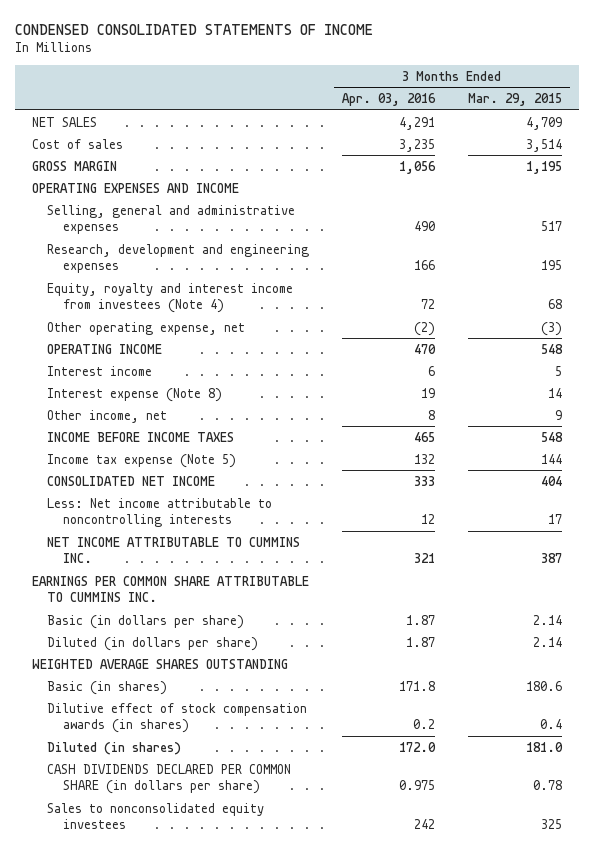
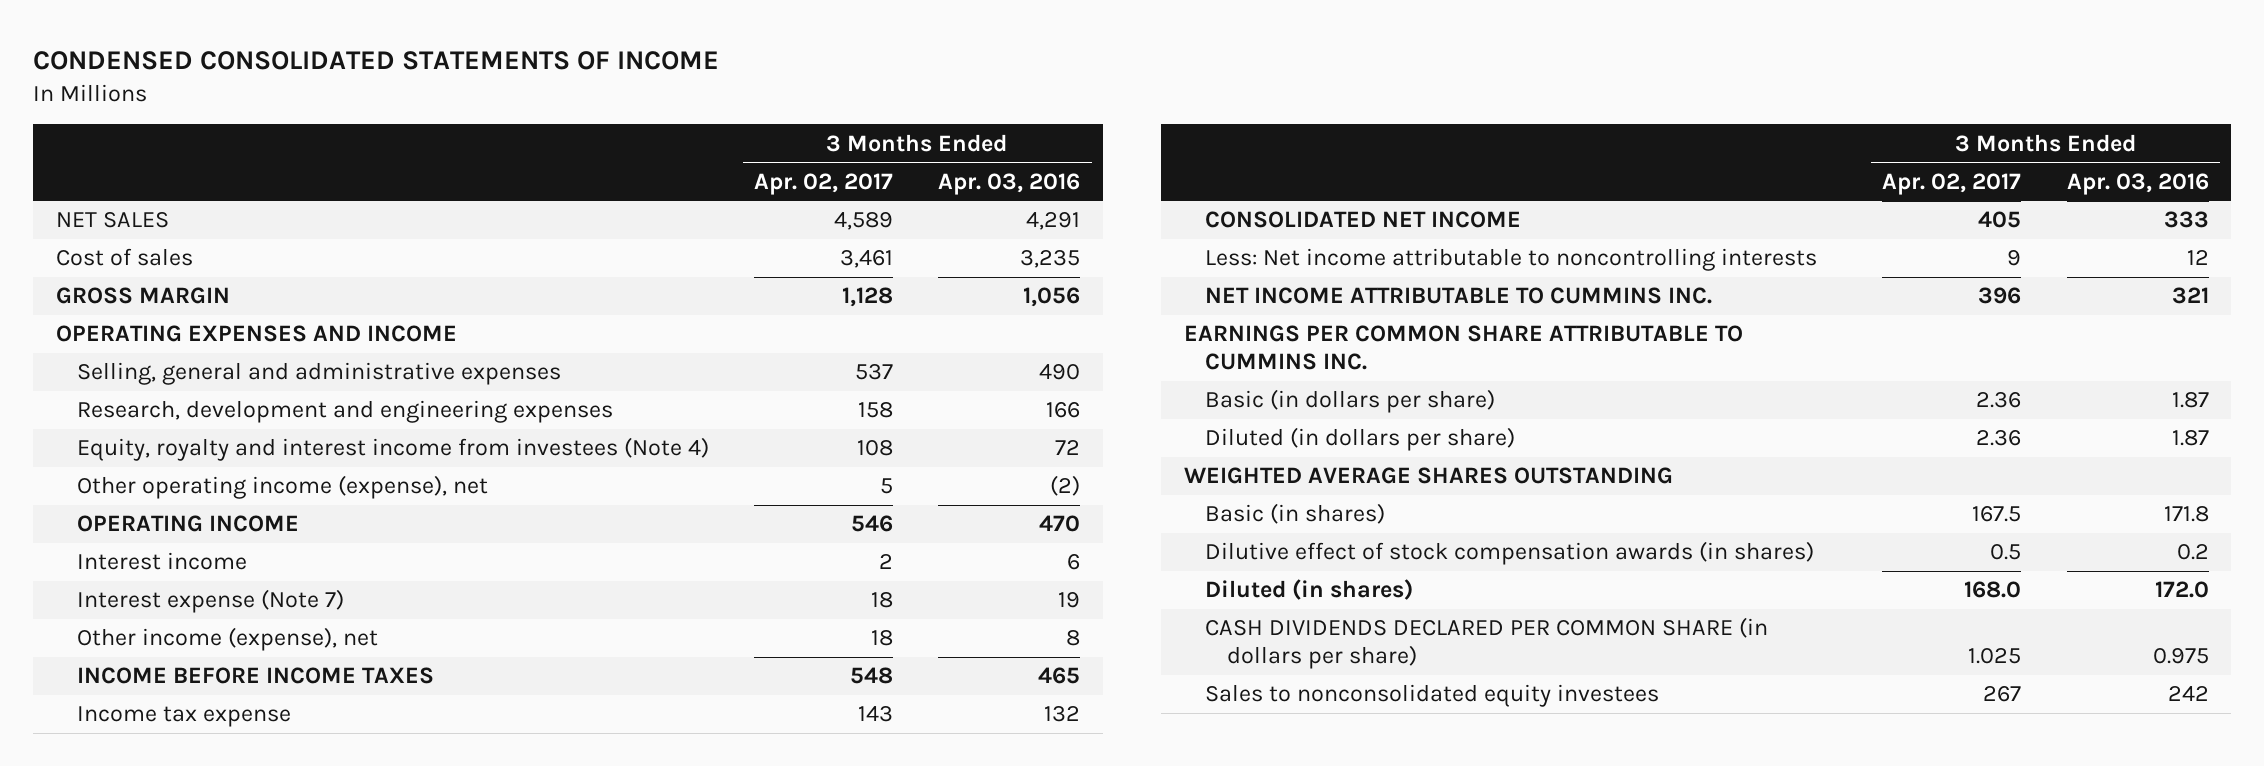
[468,93,563,107] Mar. 29, 2015 -> none
none -> [754,172,894,195] Apr. 02, 2017
[47,321,246,335] Other operating expense, net -> [77,475,489,500] Other operating income (expense), net
[47,387,223,402] Interest expense (Note 8) -> [77,589,345,614] Interest expense (Note 7)
[47,409,168,423] Other income, net -> [77,627,379,652] Other income (expense), net
[47,453,237,468] Income tax expense (Note 5) -> [77,706,292,728] Income tax expense

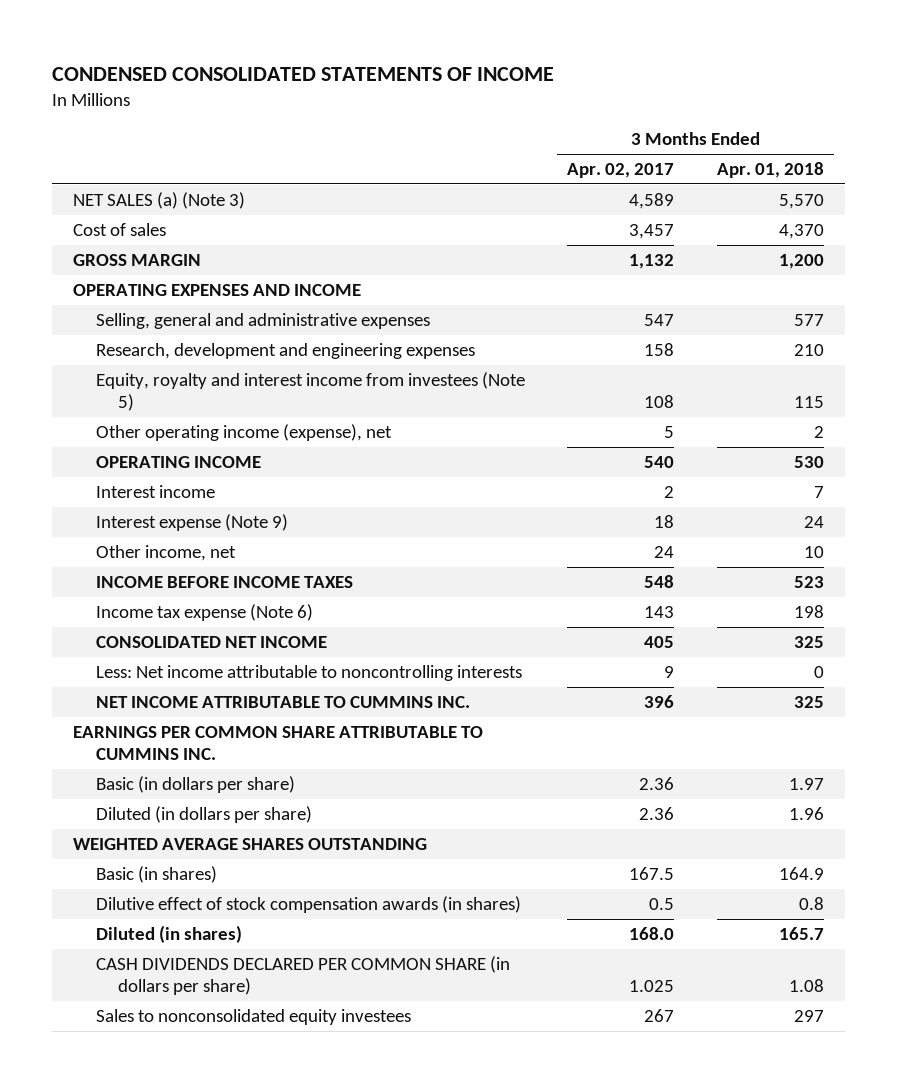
[938,172,1081,195] Apr. 03, 2016 -> none
none -> [716,161,824,178] Apr. 01, 2018
[55,212,169,229] NET SALES -> [73,191,246,209] NET SALES (a) (Note 3)
[840,250,894,269] 3,461 -> [629,223,675,239] 3,457
[842,287,894,308] 1,128 -> [629,253,675,269] 1,132
[855,364,894,381] 537 -> [644,313,675,326] 547
[77,437,710,462] Equity, royalty and interest income from investees (Note 4) -> [95,371,525,411] Equity, royalty and interest income from investees (Note 5)
[851,515,894,533] 546 -> [644,455,675,468] 540
[77,589,345,614] Interest expense (Note 7) -> [95,513,288,531] Interest expense (Note 9)
[77,627,379,652] Other income (expense), net -> [95,544,236,561] Other income, net
[871,630,894,647] 18 -> [654,545,675,558] 24
[77,706,292,728] Income tax expense -> [95,603,313,621] Income tax expense (Note 6)

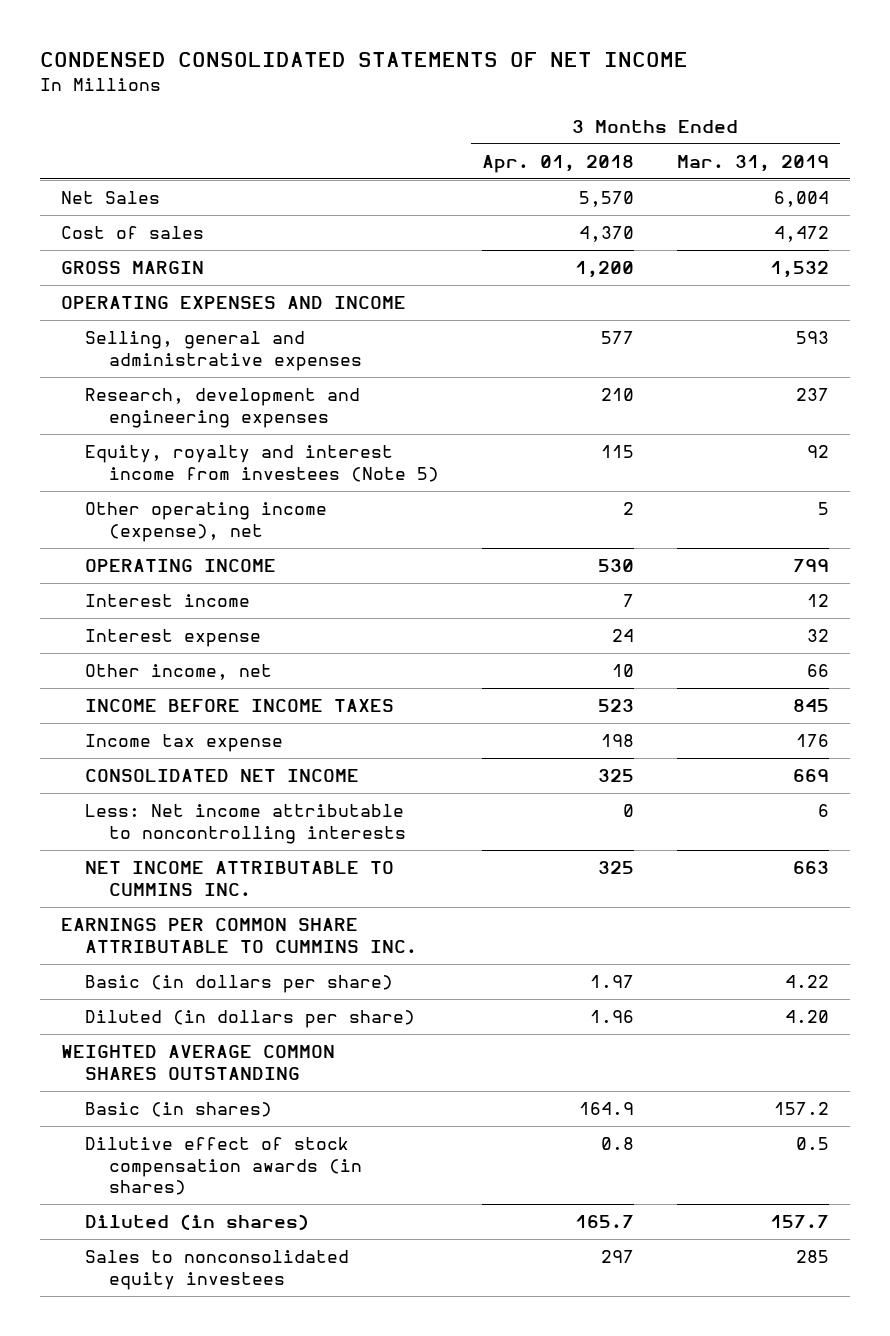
[51,66,554,81] CONDENSED CONSOLIDATED STATEMENTS OF INCOME -> [39,52,688,68] CONDENSED CONSOLIDATED STATEMENTS OF NET INCOME
[567,162,675,178] Apr. 02, 2017 -> none
none -> [676,154,829,172] Mar. 31, 2019
[73,191,246,209] NET SALES (a) (Note 3) -> [61,191,161,205] Net Sales
[95,513,288,531] Interest expense (Note 9) -> [85,629,262,648] Interest expense
[95,603,313,621] Income tax expense (Note 6) -> [85,734,284,753] Income tax expense
[73,837,428,850] WEIGHTED AVERAGE SHARES OUTSTANDING -> [61,1045,336,1080] WEIGHTED AVERAGE COMMON SHARES OUTSTANDING
[95,955,510,995] CASH DIVIDENDS DECLARED PER COMMON SHARE (in dollars per share) -> none

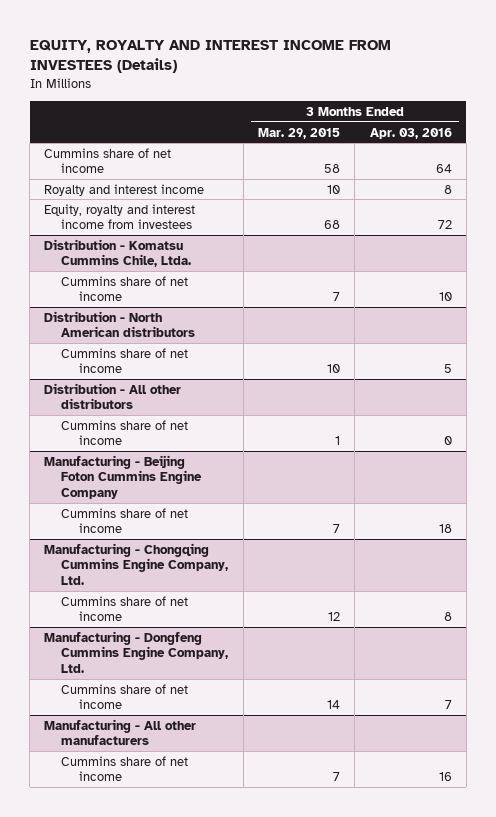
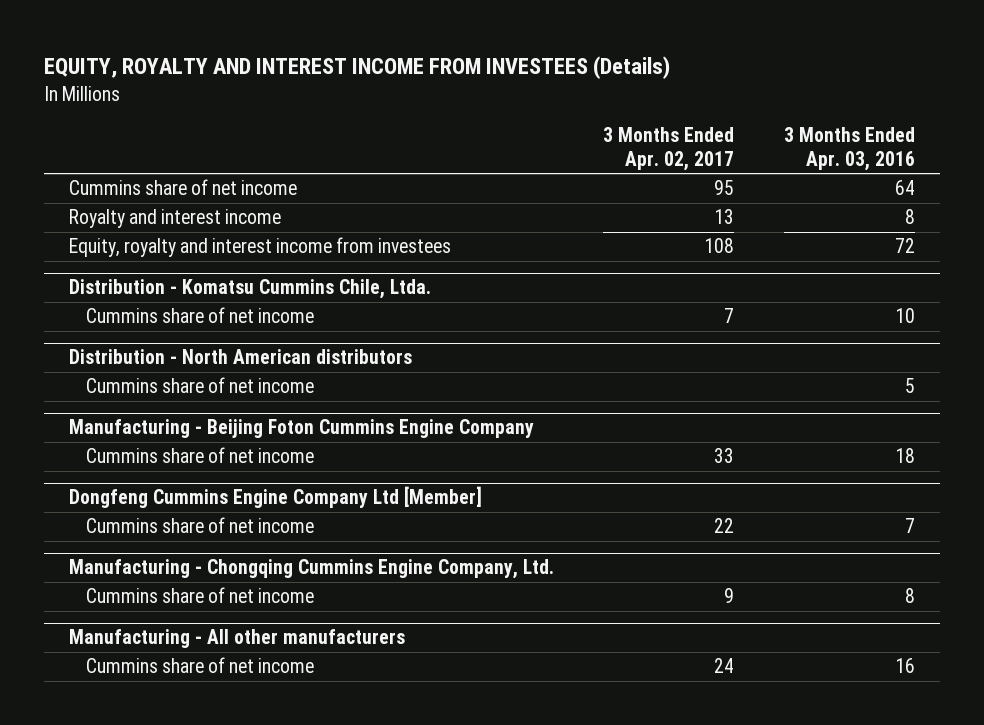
[257,127,340,139] Mar. 29, 2015 -> none
none -> [603,126,735,171] 3 Months Ended Apr. 02, 2017
[44,382,182,410] Distribution - All other distributors -> none
[61,419,189,446] Cummins share of net income -> none
none -> [68,486,482,509] Dongfeng Cummins Engine Company Ltd [Member]
none -> [85,517,314,534] Cummins share of net income
[44,630,229,673] Manufacturing - Dongfeng Cummins Engine Company, Ltd. -> none
[61,683,189,710] Cummins share of net income -> none

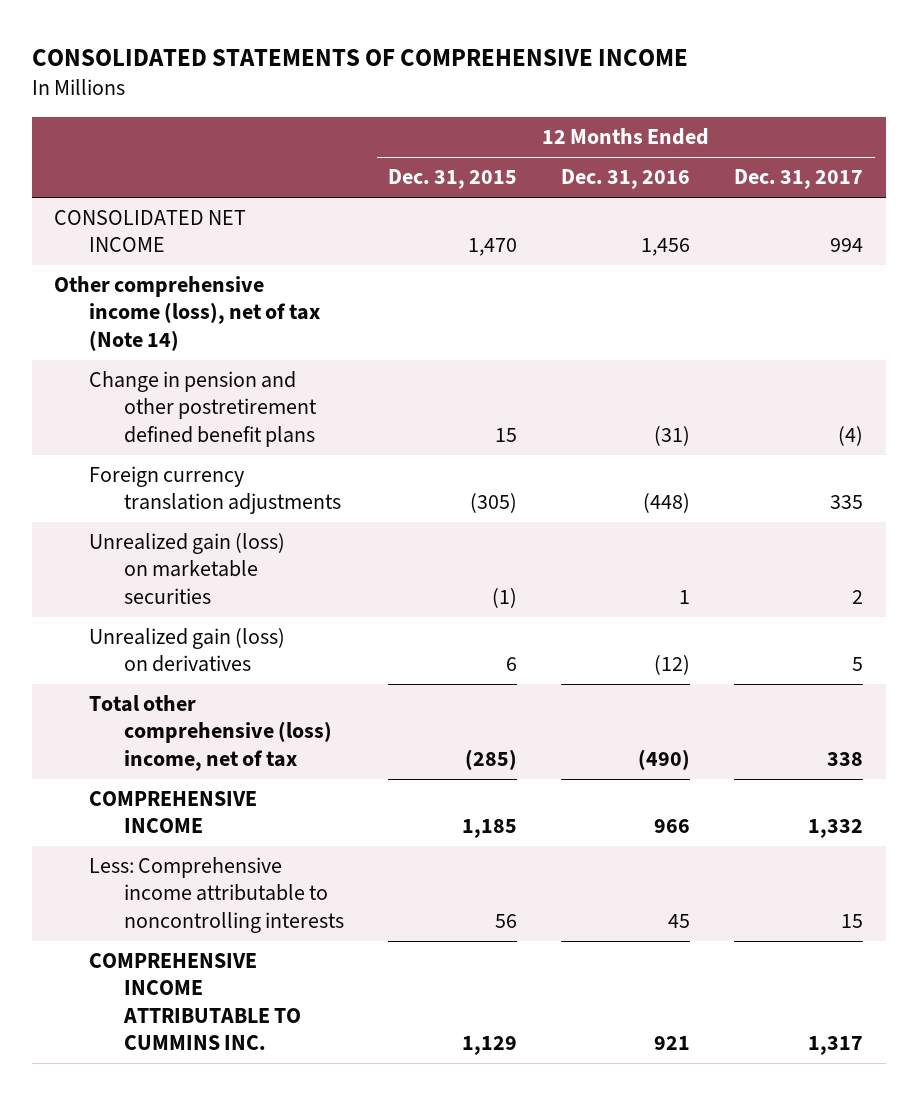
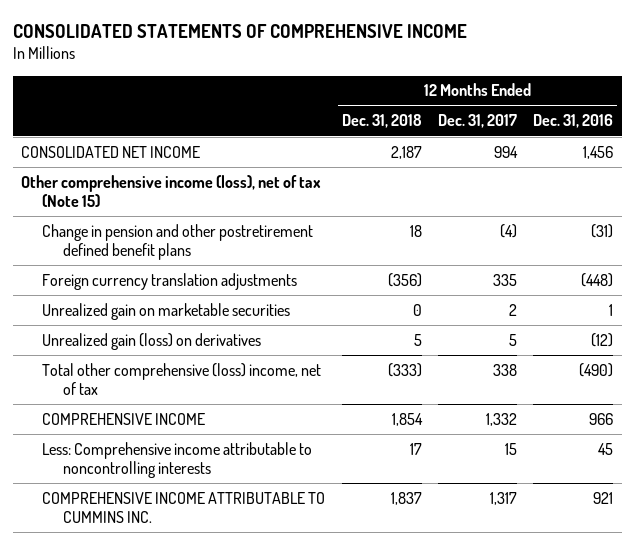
[387,169,517,190] Dec. 31, 2015 -> none
none -> [341,114,422,129] Dec. 31, 2018
[54,276,320,351] Other comprehensive income (loss), net of tax (Note 14) -> [21,174,322,207] Other comprehensive income (loss), net of tax (Note 15)
[88,533,285,604] Unrealized gain (loss) on marketable securities -> [42,302,291,320] Unrealized gain on marketable securities

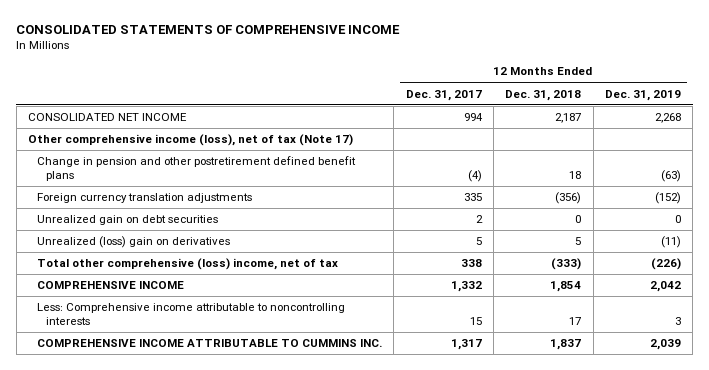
[533,114,614,129] Dec. 31, 2016 -> none
none -> [605,89,682,101] Dec. 31, 2019
[21,174,322,207] Other comprehensive income (loss), net of tax (Note 15) -> [27,134,353,147] Other comprehensive income (loss), net of tax (Note 17)
[42,302,291,320] Unrealized gain on marketable securities -> [36,215,218,226] Unrealized gain on debt securities
[42,332,262,350] Unrealized gain (loss) on derivatives -> [36,236,230,249] Unrealized (loss) gain on derivatives

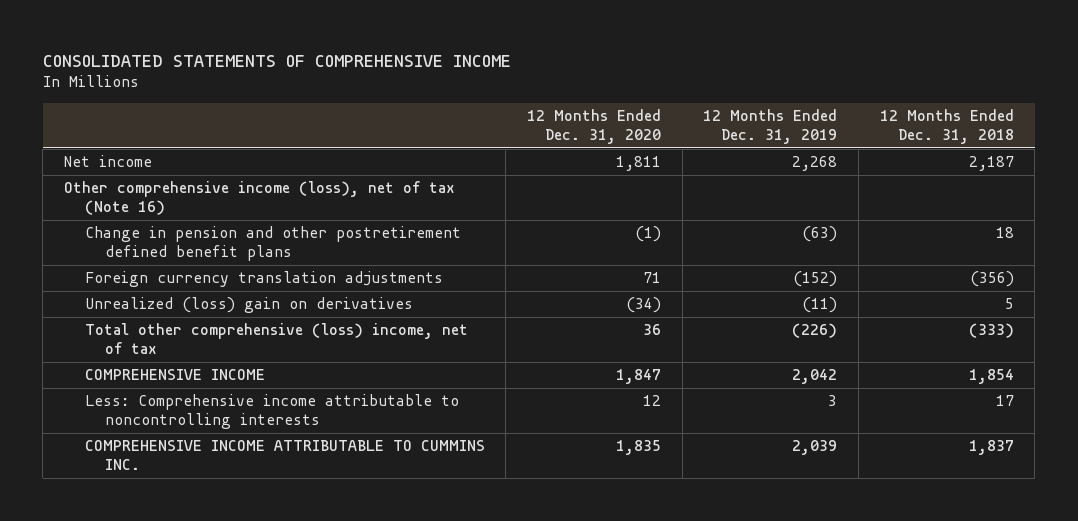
[405,89,482,101] Dec. 31, 2017 -> none
none -> [526,108,661,145] 12 Months Ended Dec. 31, 2020
[27,113,187,122] CONSOLIDATED NET INCOME -> [64,155,153,168] Net income
[27,134,353,147] Other comprehensive income (loss), net of tax (Note 17) -> [64,181,456,216] Other comprehensive income (loss), net of tax (Note 16)
[36,215,218,226] Unrealized gain on debt securities -> none

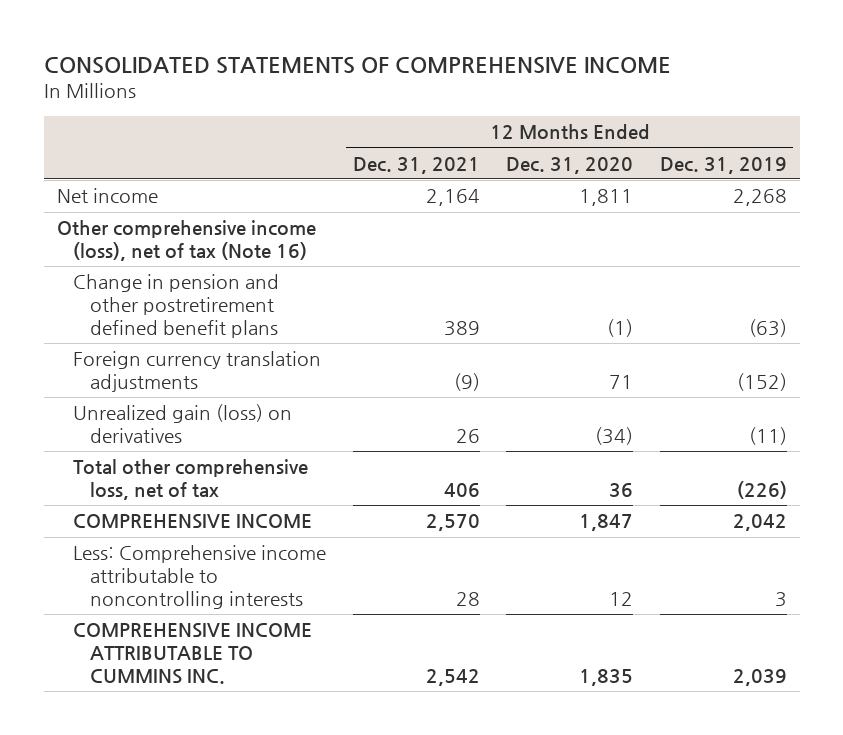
[879,108,1014,145] 12 Months Ended Dec. 31, 2018 -> none
none -> [352,156,480,174] Dec. 31, 2021
[84,297,413,314] Unrealized (loss) gain on derivatives -> [73,404,293,444] Unrealized gain (loss) on derivatives
[84,323,468,355] Total other comprehensive (loss) income, net of tax -> [73,459,309,501] Total other comprehensive loss, net of tax

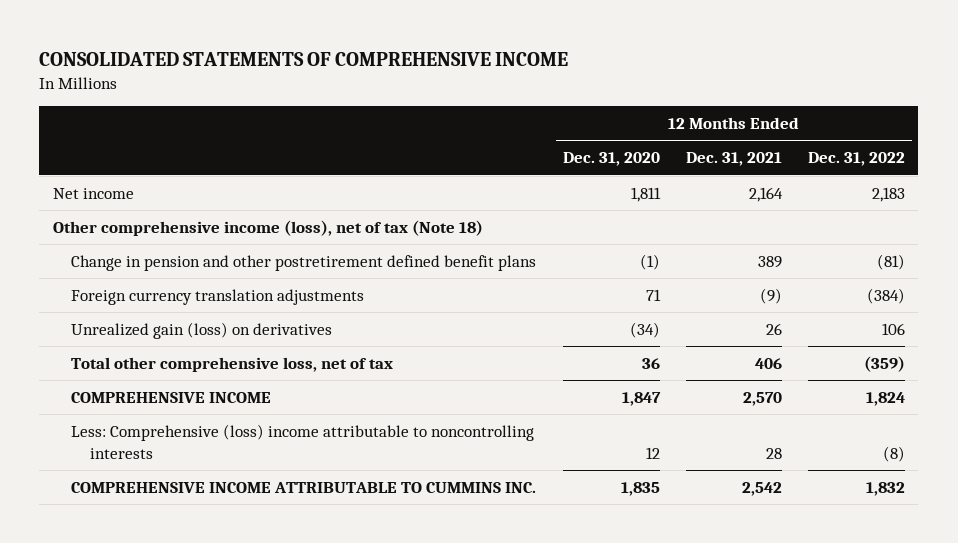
[659,156,787,174] Dec. 31, 2019 -> none
none -> [808,152,906,167] Dec. 31, 2022
[56,220,316,262] Other comprehensive income (loss), net of tax (Note 16) -> [52,219,483,236] Other comprehensive income (loss), net of tax (Note 18)
[73,545,327,610] Less: Comprehensive income attributable to noncontrolling interests -> [71,423,535,459] Less: Comprehensive (loss) income attributable to noncontrolling interests

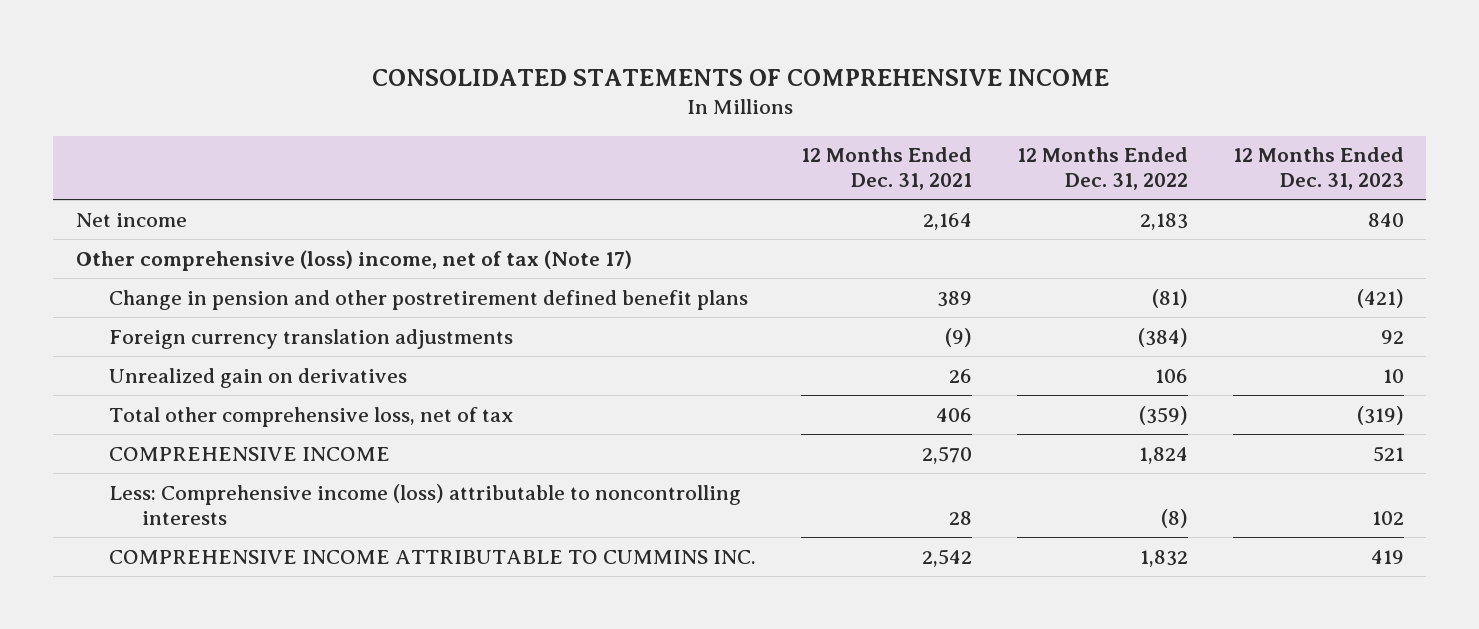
[562,152,660,167] Dec. 31, 2020 -> none
none -> [1232,147,1404,191] 12 Months Ended Dec. 31, 2023
[52,219,483,236] Other comprehensive income (loss), net of tax (Note 18) -> [75,249,632,271] Other comprehensive (loss) income, net of tax (Note 17)
[71,321,333,339] Unrealized gain (loss) on derivatives -> [108,367,407,388] Unrealized gain on derivatives
[71,423,535,459] Less: Comprehensive (loss) income attributable to noncontrolling interests -> [108,483,741,525] Less: Comprehensive income (loss) attributable to noncontrolling interests

